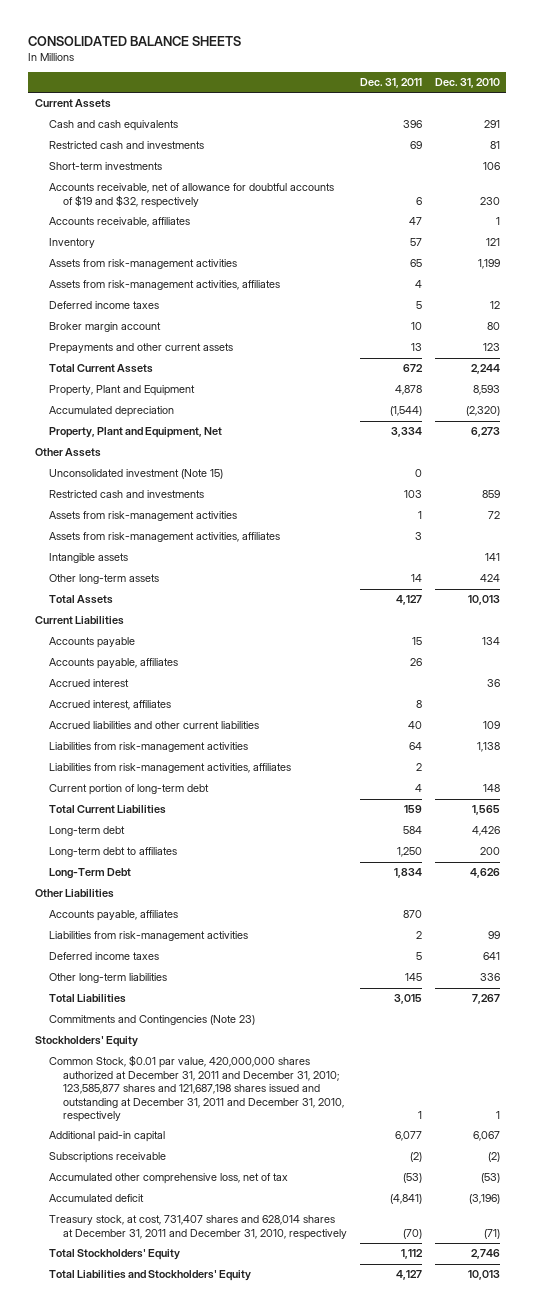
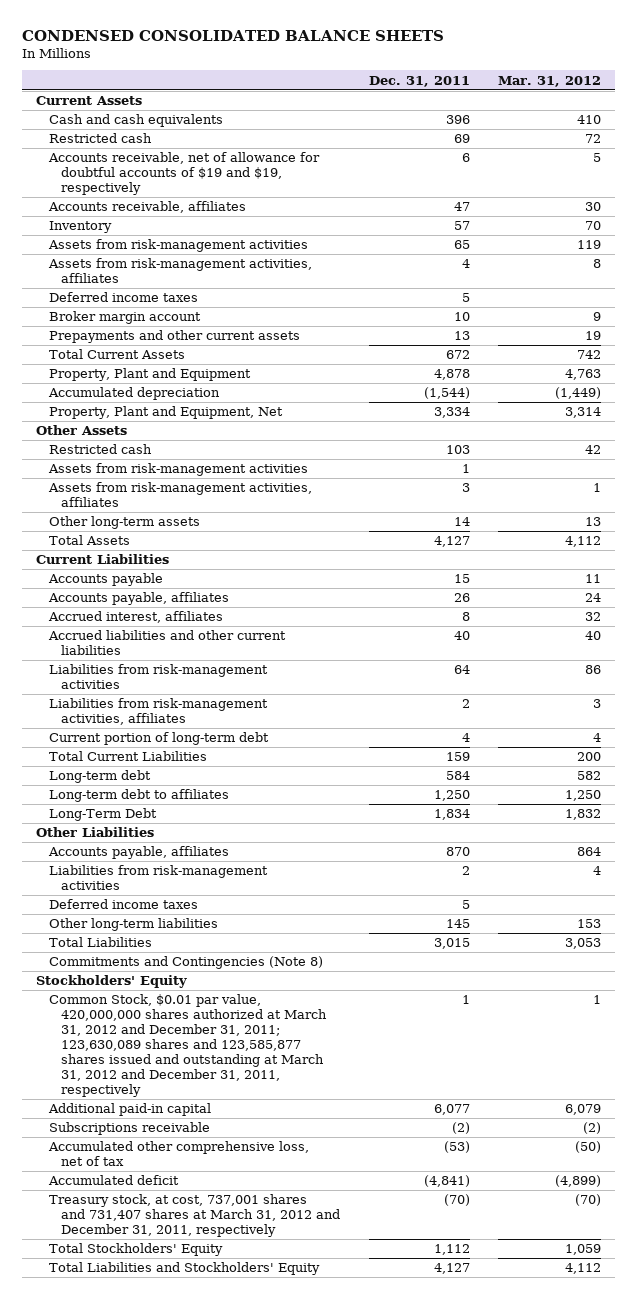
[28,35,242,46] CONSOLIDATED BALANCE SHEETS -> [21,29,444,41] CONDENSED CONSOLIDATED BALANCE SHEETS
[434,78,500,89] Dec. 31, 2010 -> none
none -> [498,75,602,87] Mar. 31, 2012
[48,162,162,171] Short-term investments -> none
[48,141,204,150] Restricted cash and investments -> [48,133,152,144] Restricted cash
[48,183,334,208] Accounts receivable, net of allowance for doubtful accounts of $19 and $32, respectively -> [47,152,320,196] Accounts receivable, net of allowance for doubtful accounts of $19 and $19, respectively
[48,469,223,480] Unconsolidated investment (Note 15) -> none
[48,490,204,499] Restricted cash and investments -> [48,444,152,455] Restricted cash
[48,553,128,564] Intangible assets -> none
[48,679,129,688] Accrued interest -> none
[48,1015,255,1026] Commitments and Contingencies (Note 23) -> [48,956,323,970] Commitments and Contingencies (Note 8)
[48,1055,344,1123] Common Stock, $0.01 par value, 420,000,000 shares authorized at December 31, 2011 and December 31, 2010; 123,585,877 shares and 121,687,198 shares issued and outstanding at December 31, 2011 and December 31, 2010, respectively -> [48,994,328,1098] Common Stock, $0.01 par value, 420,000,000 shares authorized at March 31, 2012 and December 31, 2011; 123,630,089 shares and 123,585,877 shares issued and outstanding at March 31, 2012 and December 31, 2011, respectively
[48,1215,347,1240] Treasury stock, at cost, 731,407 shares and 628,014 shares at December 31, 2011 and December 31, 2010, respectively -> [48,1194,341,1238] Treasury stock, at cost, 737,001 shares and 731,407 shares at March 31, 2012 and December 31, 2011, respectively

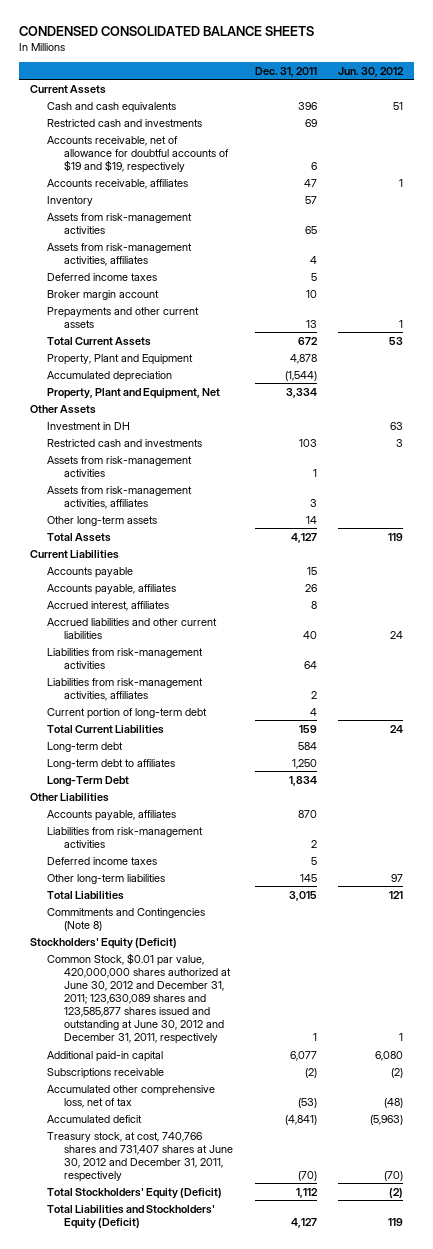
[498,75,602,87] Mar. 31, 2012 -> none
none -> [338,66,405,77] Jun. 30, 2012
[48,133,152,144] Restricted cash -> [46,118,202,127] Restricted cash and investments
none -> [46,421,130,430] Investment in DH
[48,444,152,455] Restricted cash -> [46,438,202,447] Restricted cash and investments
[35,975,187,989] Stockholders' Equity -> [29,937,177,949] Stockholders' Equity (Deficit)
[48,994,328,1098] Common Stock, $0.01 par value, 420,000,000 shares authorized at March 31, 2012 and December 31, 2011; 123,630,089 shares and 123,585,877 shares issued and outstanding at March 31, 2012 and December 31, 2011, respectively -> [46,952,232,1044] Common Stock, $0.01 par value, 420,000,000 shares authorized at June 30, 2012 and December 31, 2011; 123,630,089 shares and 123,585,877 shares issued and outstanding at June 30, 2012 and December 31, 2011, respectively
[48,1194,341,1238] Treasury stock, at cost, 737,001 shares and 731,407 shares at March 31, 2012 and December 31, 2011, respectively -> [46,1131,234,1182] Treasury stock, at cost, 740,766 shares and 731,407 shares at June 30, 2012 and December 31, 2011, respectively
[48,1243,223,1257] Total Stockholders' Equity -> [46,1187,222,1199] Total Stockholders' Equity (Deficit)
[48,1262,320,1276] Total Liabilities and Stockholders' Equity -> [46,1204,215,1229] Total Liabilities and Stockholders' Equity (Deficit)

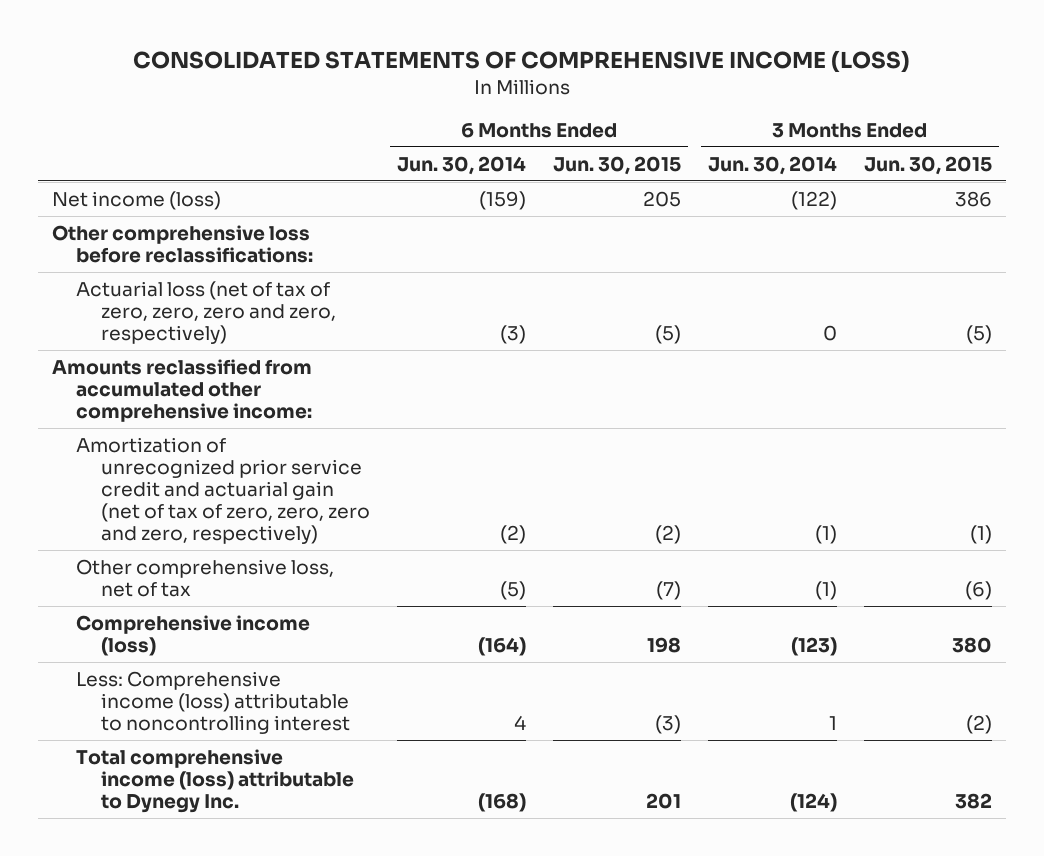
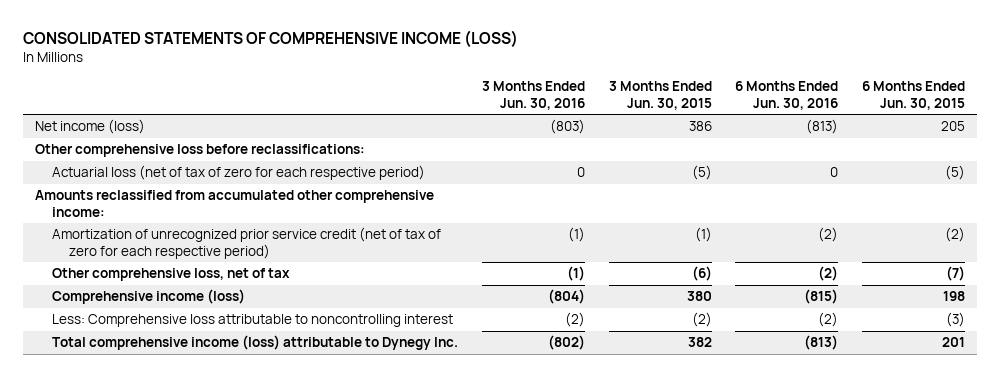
[397,155,527,175] Jun. 30, 2014 -> none
[708,155,838,175] Jun. 30, 2014 -> none
none -> [481,81,585,110] 3 Months Ended Jun. 30, 2016
none -> [735,81,839,110] 6 Months Ended Jun. 30, 2016
[76,280,337,345] Actuarial loss (net of tax of zero, zero, zero and zero, respectively) -> [52,165,426,181] Actuarial loss (net of tax of zero for each respective period)
[76,436,371,545] Amortization of unrecognized prior service credit and actuarial gain (net of tax of zero, zero, zero and zero, respectively) -> [52,227,442,259] Amortization of unrecognized prior service credit (net of tax of zero for each respective period)
[76,670,351,735] Less: Comprehensive income (loss) attributable to noncontrolling interest -> [52,314,454,328] Less: Comprehensive loss attributable to noncontrolling interest

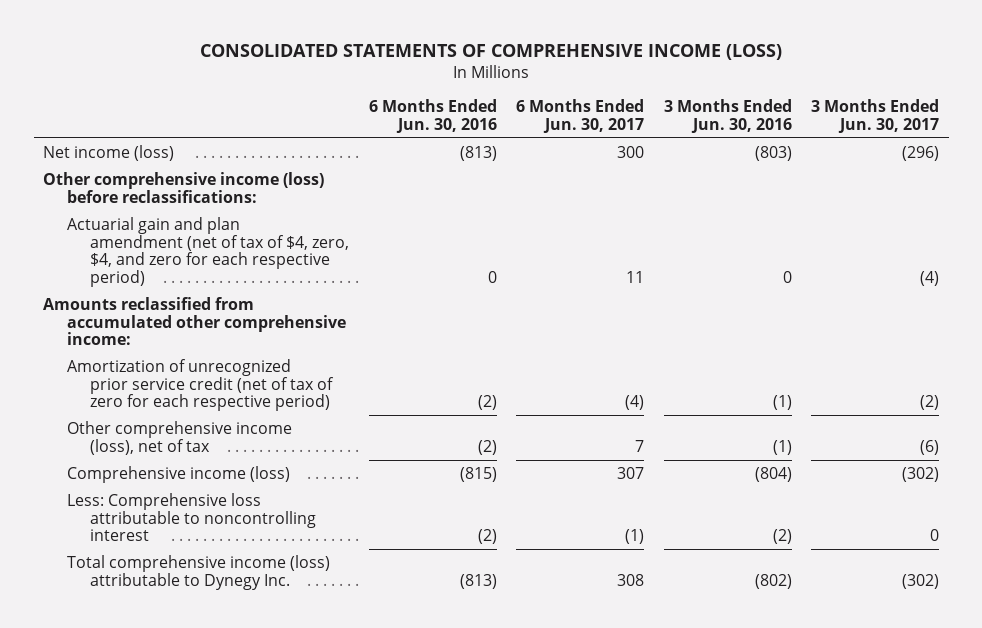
[608,81,712,110] 3 Months Ended Jun. 30, 2015 -> none
[862,81,966,110] 6 Months Ended Jun. 30, 2015 -> none
none -> [516,99,645,133] 6 Months Ended Jun. 30, 2017
none -> [811,99,940,133] 3 Months Ended Jun. 30, 2017
[34,144,365,158] Other comprehensive loss before reclassifications: -> [43,171,325,203] Other comprehensive income (loss) before reclassifications:
[52,165,426,181] Actuarial loss (net of tax of zero for each respective period) -> [66,216,350,288] Actuarial gain and plan amendment (net of tax of $4, zero, $4, and zero for each respective period)
[52,268,291,282] Other comprehensive loss, net of tax -> [66,420,292,455] Other comprehensive income (loss), net of tax

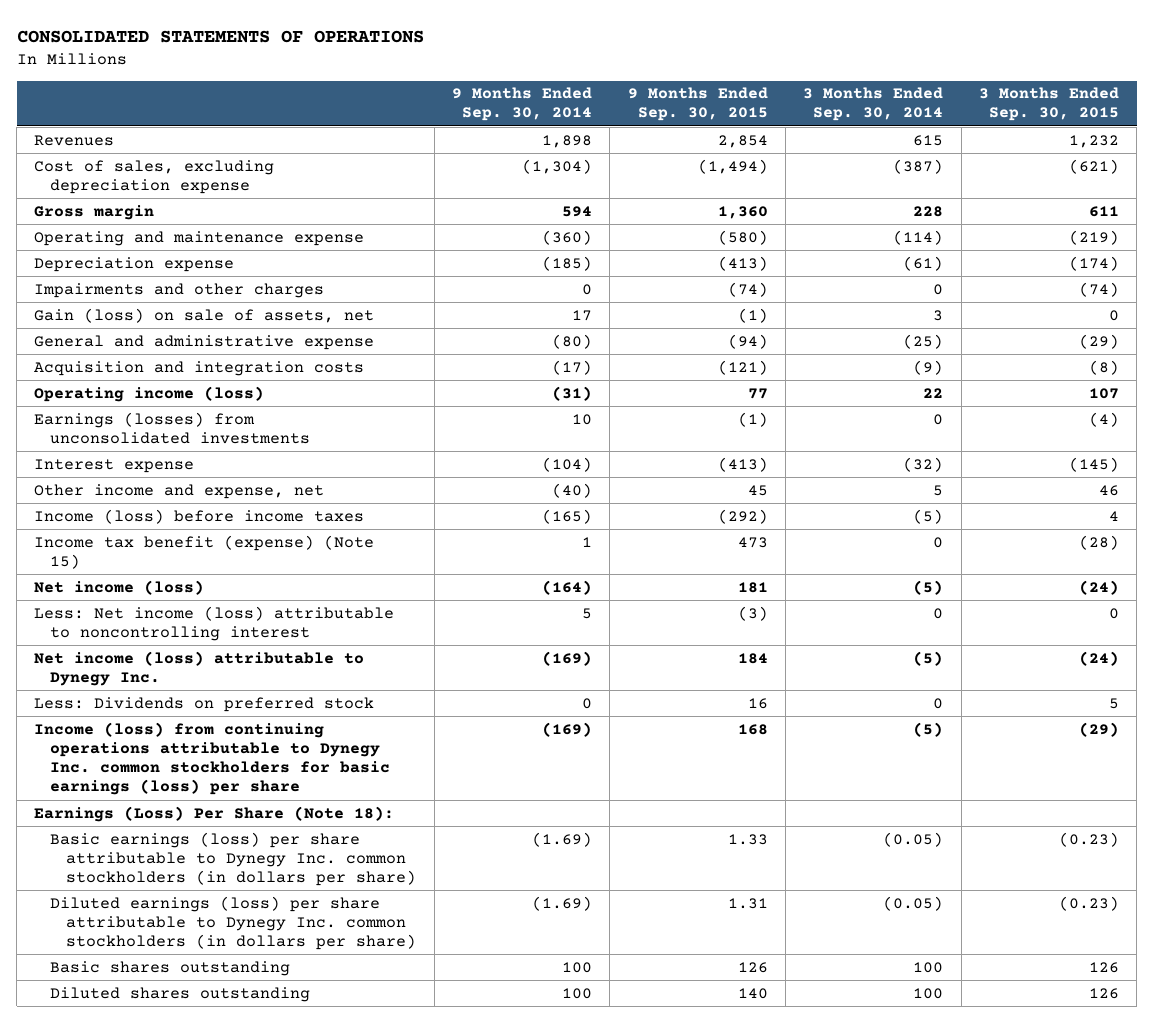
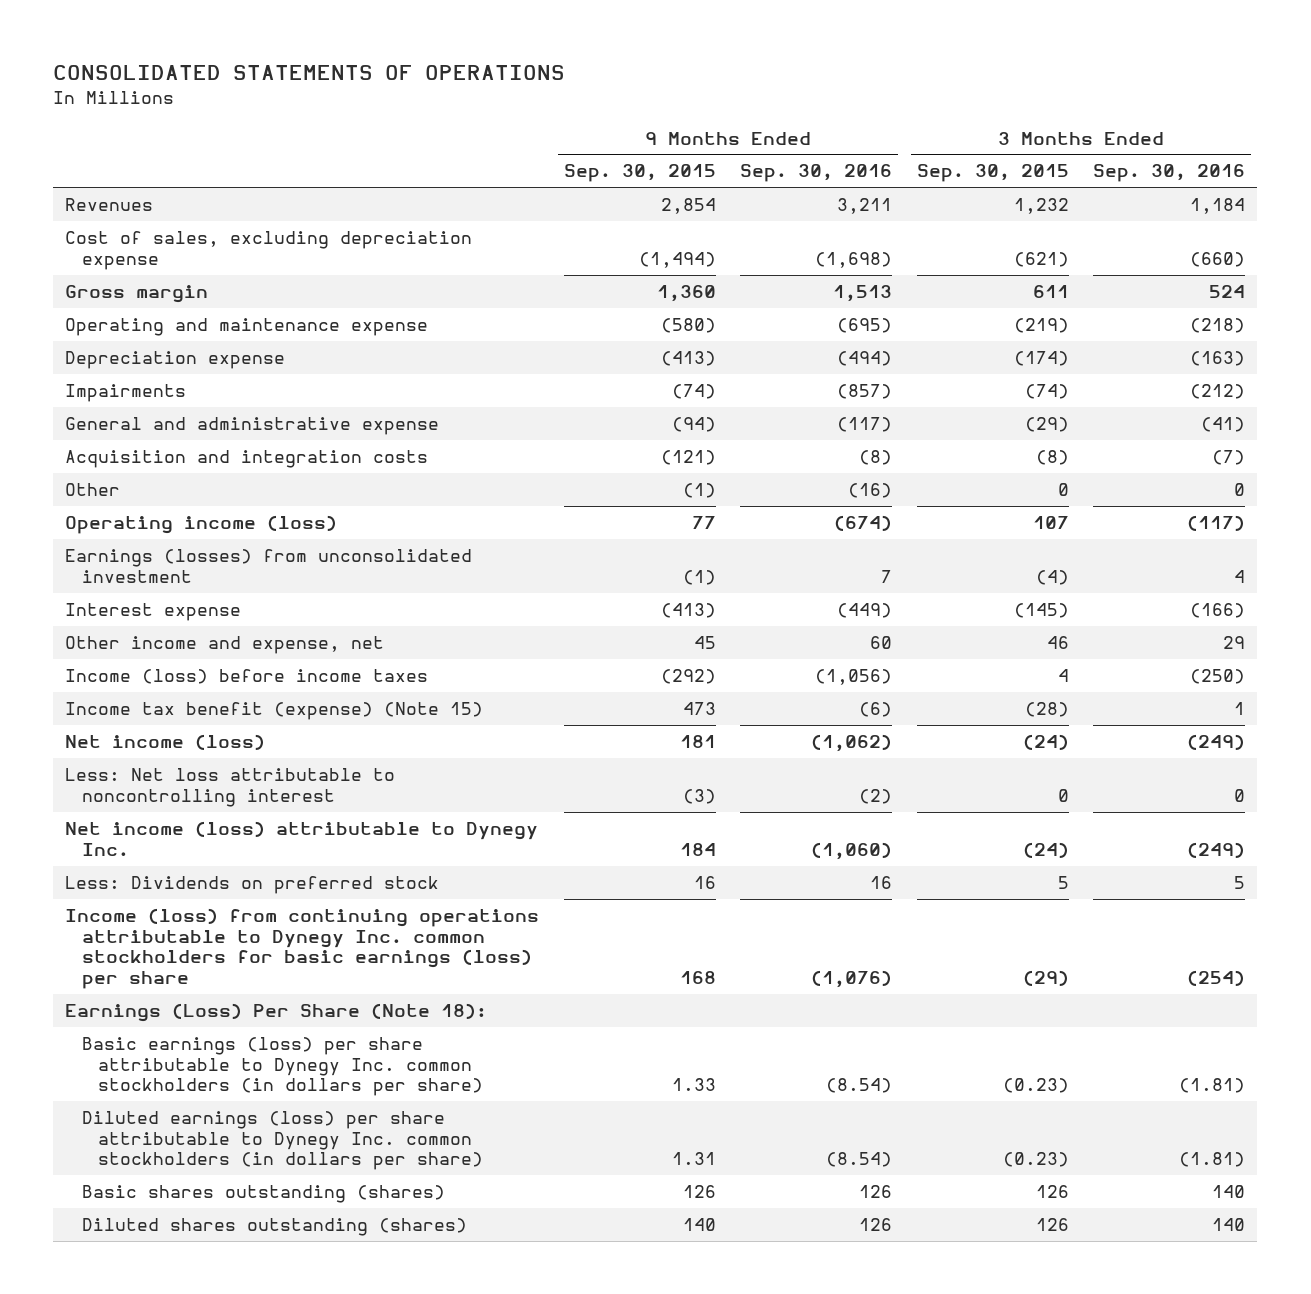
[452,87,593,122] 9 Months Ended Sep. 30, 2014 -> none
[803,87,944,122] 3 Months Ended Sep. 30, 2014 -> none
none -> [740,164,893,183] Sep. 30, 2016
none -> [1093,164,1246,183] Sep. 30, 2016
[34,307,375,323] Gain (loss) on sale of assets, net -> none
[34,282,325,298] Impairments and other charges -> [65,384,187,403] Impairments
none -> [65,483,121,497] Other
[34,411,311,444] Earnings (losses) from unconsolidated investments -> [65,549,473,583] Earnings (losses) from unconsolidated investment
[34,605,395,641] Less: Net income (loss) attributable to noncontrolling interest -> [65,768,396,807] Less: Net loss attributable to noncontrolling interest
[50,960,291,976] Basic shares outstanding -> [81,1185,445,1204] Basic shares outstanding (shares)
[50,986,311,1002] Diluted shares outstanding -> [81,1218,467,1237] Diluted shares outstanding (shares)

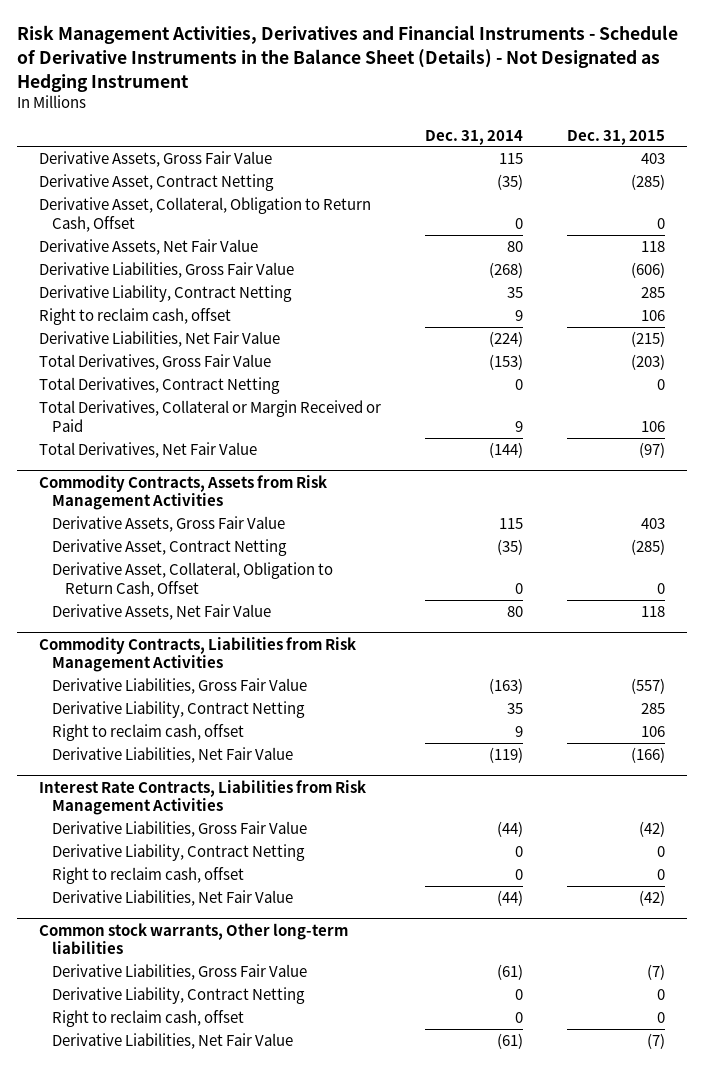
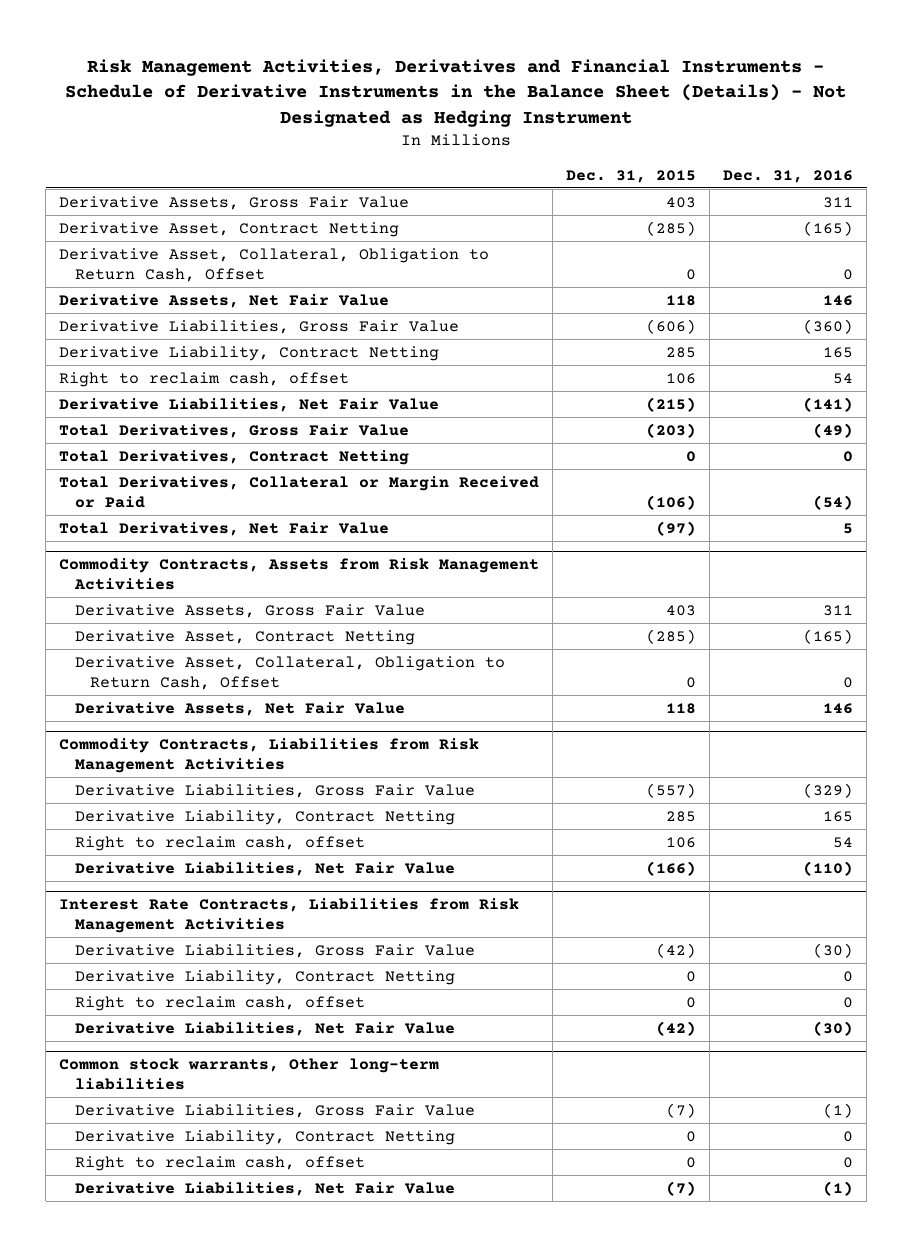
[425,129,524,145] Dec. 31, 2014 -> none
none -> [723,169,854,183] Dec. 31, 2016
[641,420,666,432] 106 -> [646,494,697,510] (106)

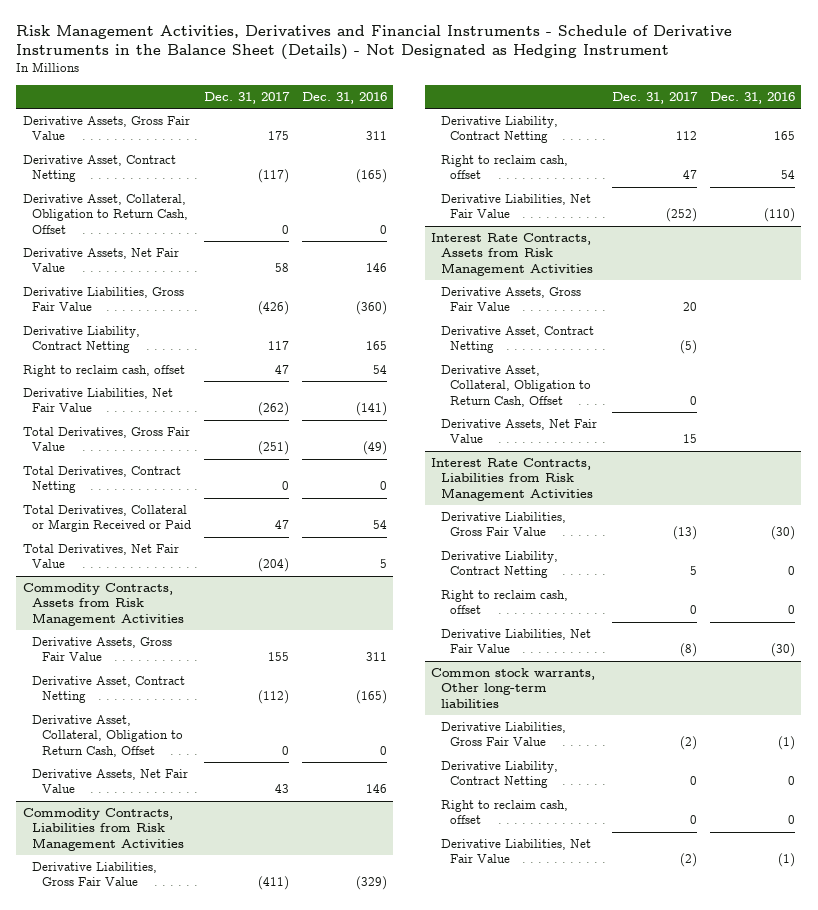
[566,169,697,183] Dec. 31, 2015 -> none
none -> [204,91,291,104] Dec. 31, 2017
[813,494,854,510] (54) -> [372,520,387,530] 54
none -> [430,233,593,276] Interest Rate Contracts, Assets from Risk Management Activities
none -> [440,287,581,312] Derivative Assets, Gross Fair Value
none -> [440,326,594,354] Derivative Asset, Contract Netting
none -> [440,365,592,407] Derivative Asset, Collateral, Obligation to Return Cash, Offset
none -> [440,419,597,444] Derivative Assets, Net Fair Value

